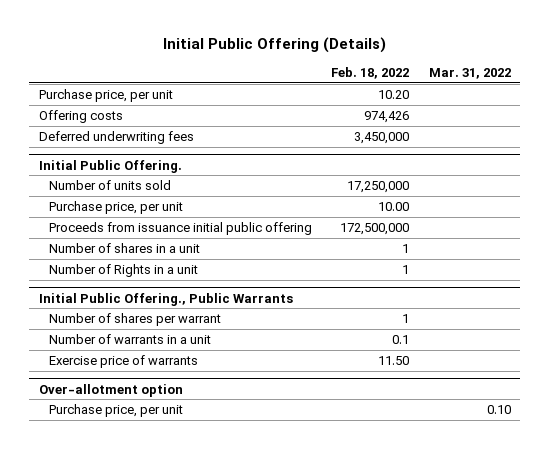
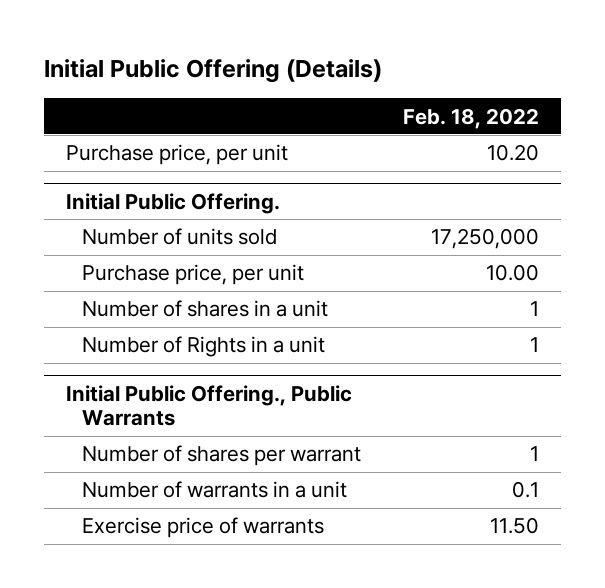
[428,68,511,80] Mar. 31, 2022 -> none
[38,110,123,124] Offering costs -> none
[38,131,194,145] Deferred underwriting fees -> none
[48,222,312,236] Proceeds from issuance initial public offering -> none
[38,383,183,397] Over-allotment option -> none
[48,404,183,418] Purchase price, per unit -> none

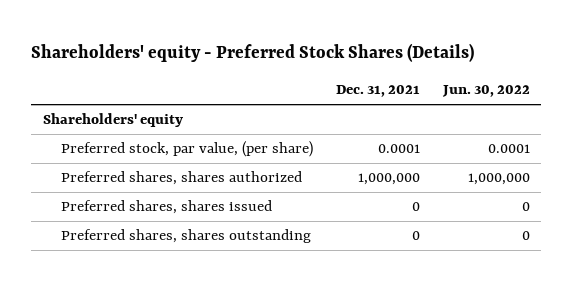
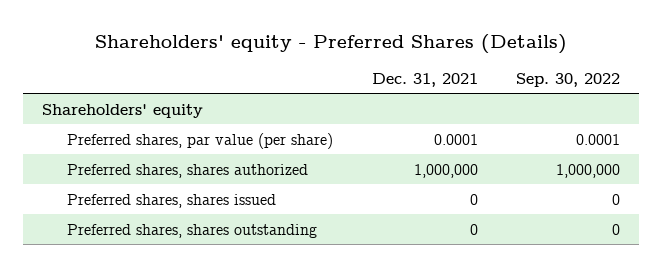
[31,42,475,62] Shareholders' equity - Preferred Stock Shares (Details) -> [95,33,568,54] Shareholders' equity - Preferred Shares (Details)
[441,85,530,98] Jun. 30, 2022 -> none
none -> [516,72,621,87] Sep. 30, 2022
[60,141,313,158] Preferred stock, par value, (per share) -> [67,132,334,149] Preferred shares, par value (per share)

